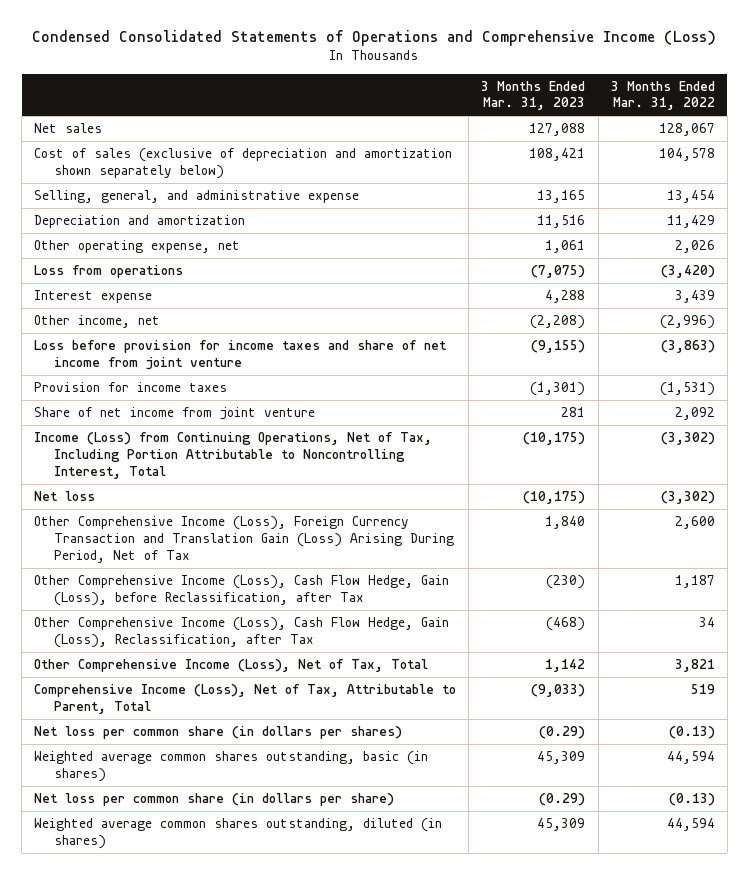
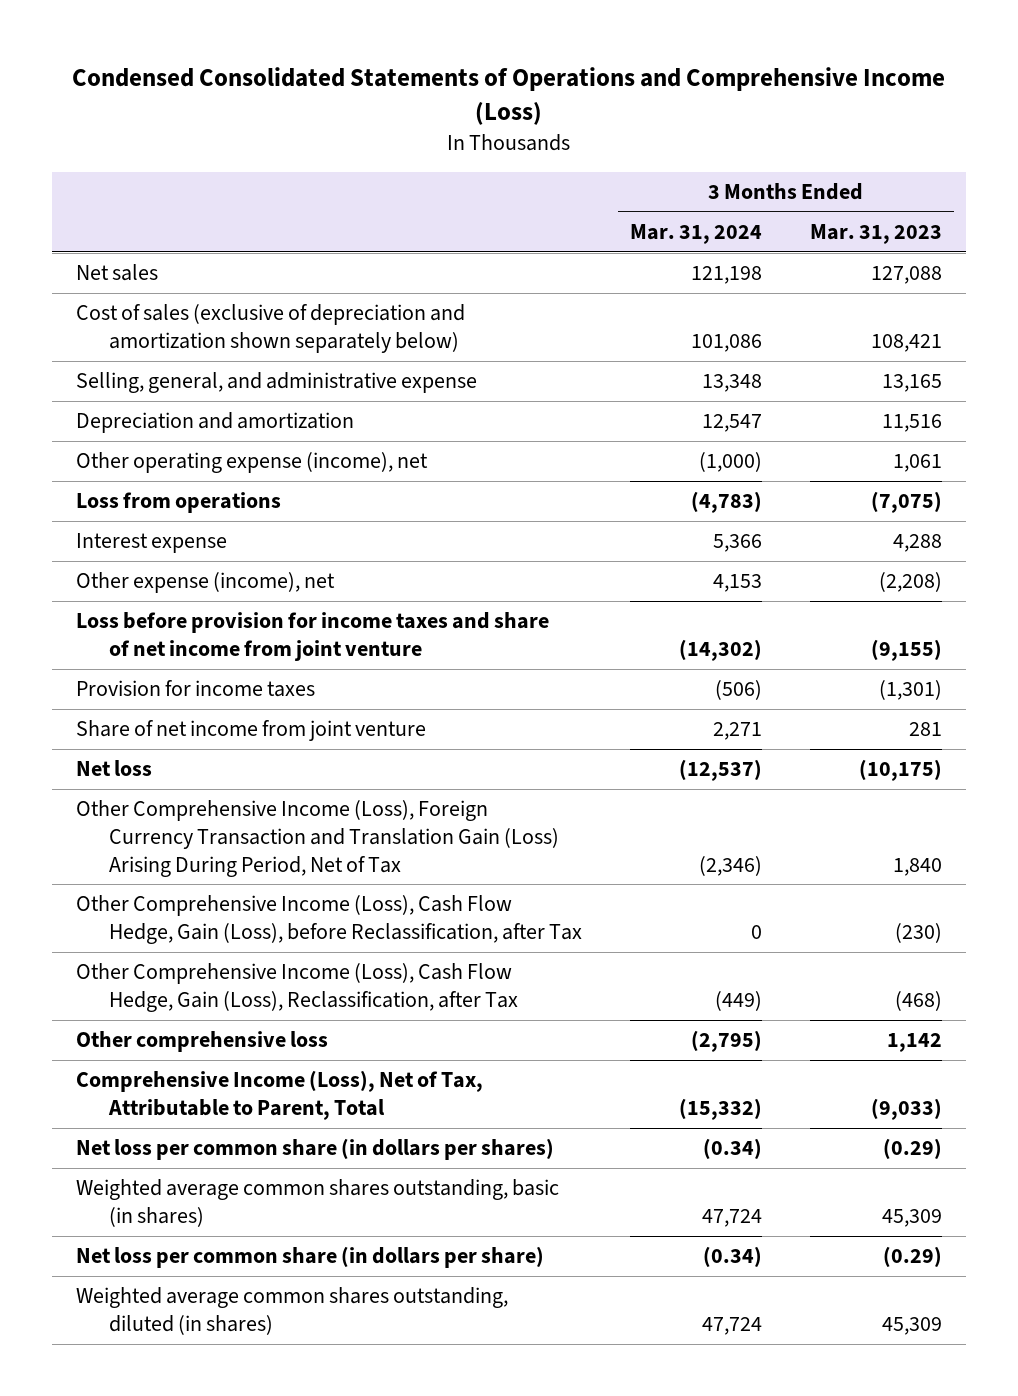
[610,80,715,111] 3 Months Ended Mar. 31, 2022 -> none
none -> [630,223,763,244] Mar. 31, 2024
[34,240,241,254] Other operating expense, net -> [76,452,429,474] Other operating expense (income), net
[34,315,161,329] Other income, net -> [76,572,336,594] Other expense (income), net
[34,432,433,479] Income (Loss) from Continuing Operations, Net of Tax, Including Portion Attributable to Noncontrolling Interest, Total -> none
[34,659,429,673] Other Comprehensive Income (Loss), Net of Tax, Total -> [76,1031,329,1053] Other comprehensive loss

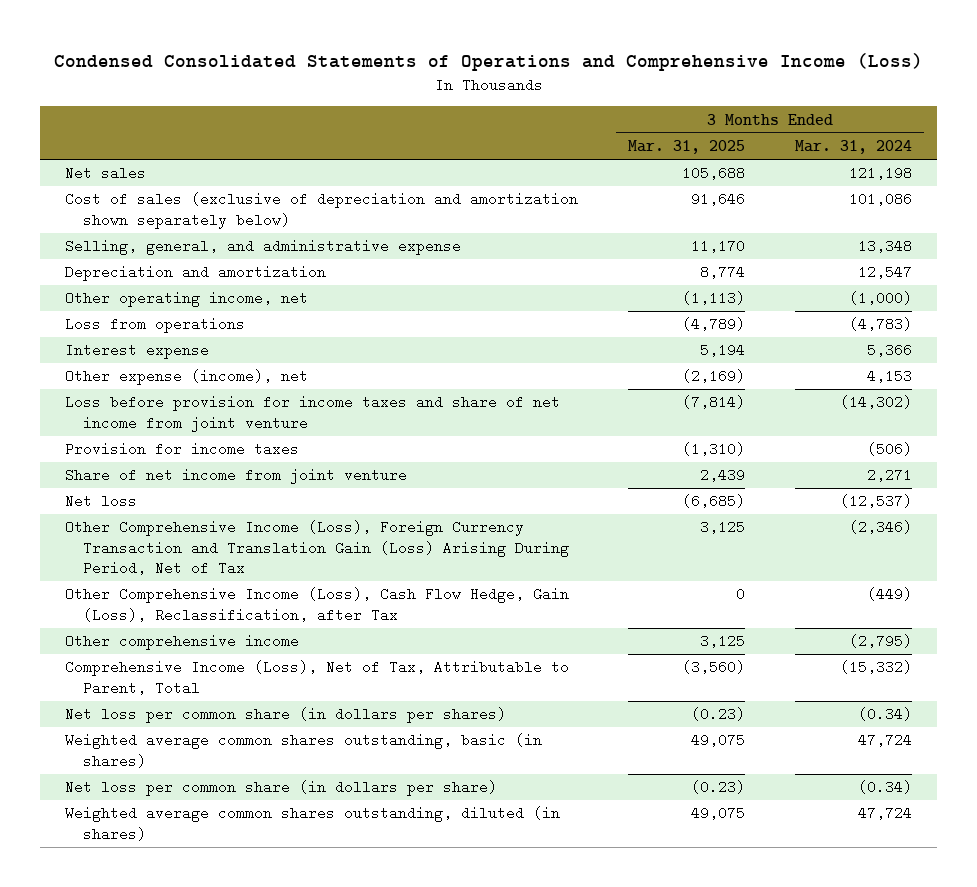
[809,223,942,244] Mar. 31, 2023 -> none
none -> [628,140,746,155] Mar. 31, 2025
[76,452,429,474] Other operating expense (income), net -> [65,291,309,308] Other operating income, net
[76,895,583,944] Other Comprehensive Income (Loss), Cash Flow Hedge, Gain (Loss), before Reclassification, after Tax -> none
[76,1031,329,1053] Other comprehensive loss -> [65,634,300,651] Other comprehensive income

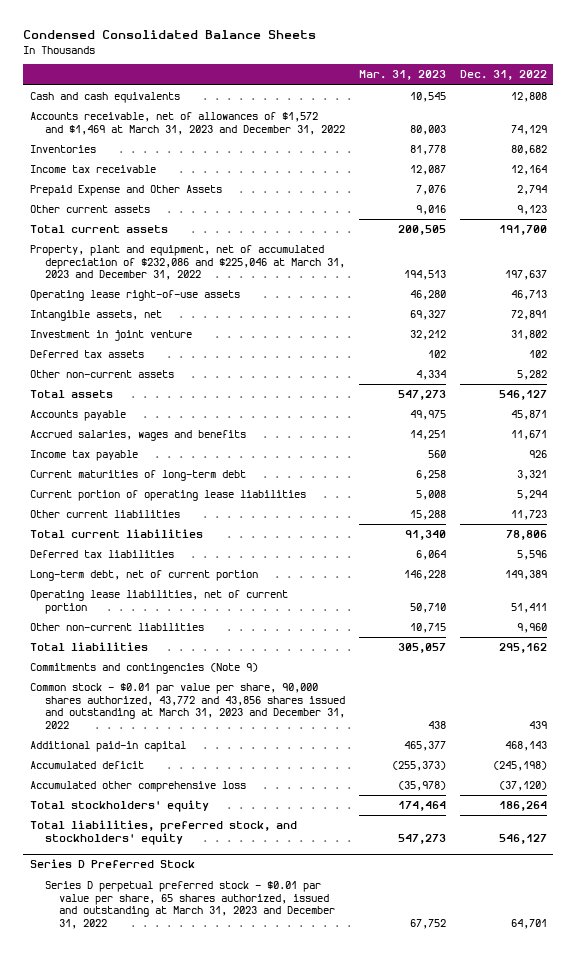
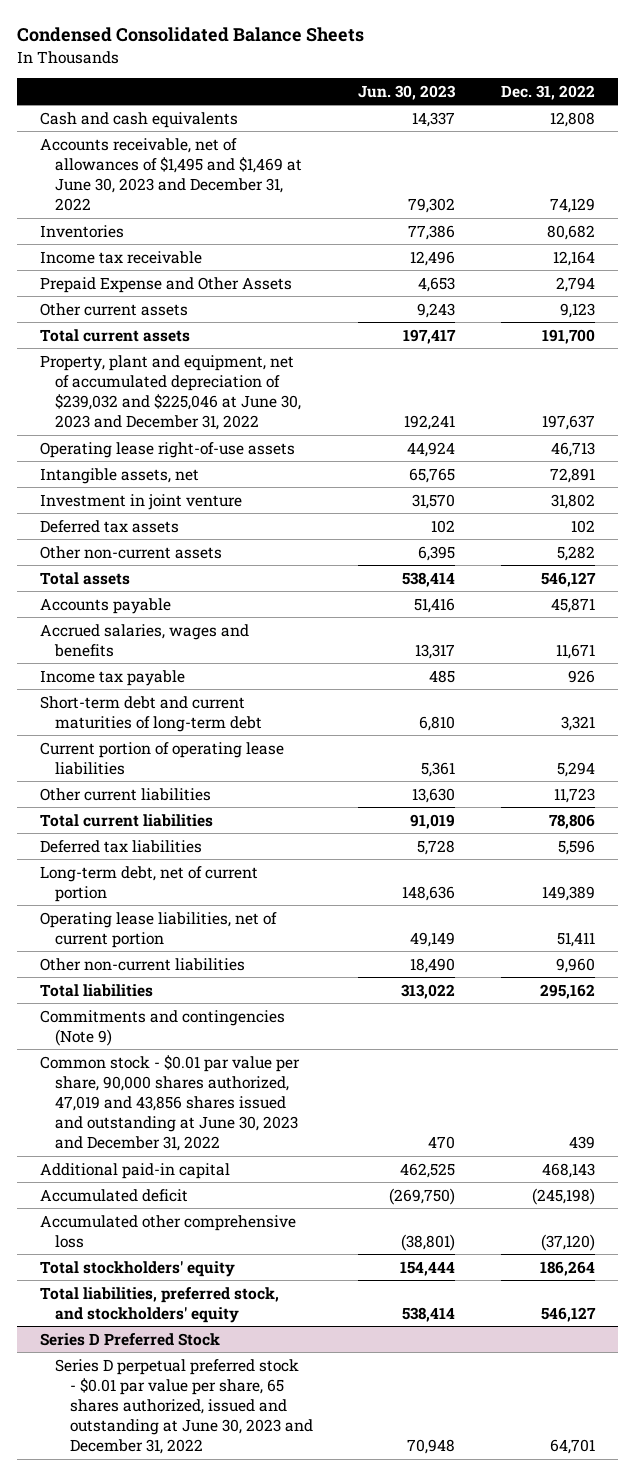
[358,70,446,81] Mar. 31, 2023 -> none
none -> [358,84,457,100] Jun. 30, 2023
[29,112,345,135] Accounts receivable, net of allowances of $1,572 and $1,469 at March 31, 2023 and December 31, 2022 -> [39,137,302,212] Accounts receivable, net of allowances of $1,495 and $1,469 at June 30, 2023 and December 31, 2022
[29,245,345,281] Property, plant and equipment, net of accumulated depreciation of $232,086 and $225,046 at March 31, 2023 and December 31, 2022 -> [39,354,301,431] Property, plant and equipment, net of accumulated depreciation of $239,032 and $225,046 at June 30, 2023 and December 31, 2022
[29,470,246,482] Current maturities of long-term debt -> [39,695,262,732] Short-term debt and current maturities of long-term debt
[29,683,345,729] Common stock - $0.01 par value per share, 90,000 shares authorized, 43,772 and 43,856 shares issued and outstanding at March 31, 2023 and December 31, 2022 -> [39,1054,300,1152] Common stock - $0.01 par value per share, 90,000 shares authorized, 47,019 and 43,856 shares issued and outstanding at June 30, 2023 and December 31, 2022
[44,881,336,929] Series D perpetual preferred stock - $0.01 par value per share, 65 shares authorized, issued and outstanding at March 31, 2023 and December 31, 2022 -> [54,1358,313,1455] Series D perpetual preferred stock - $0.01 par value per share, 65 shares authorized, issued and outstanding at June 30, 2023 and December 31, 2022

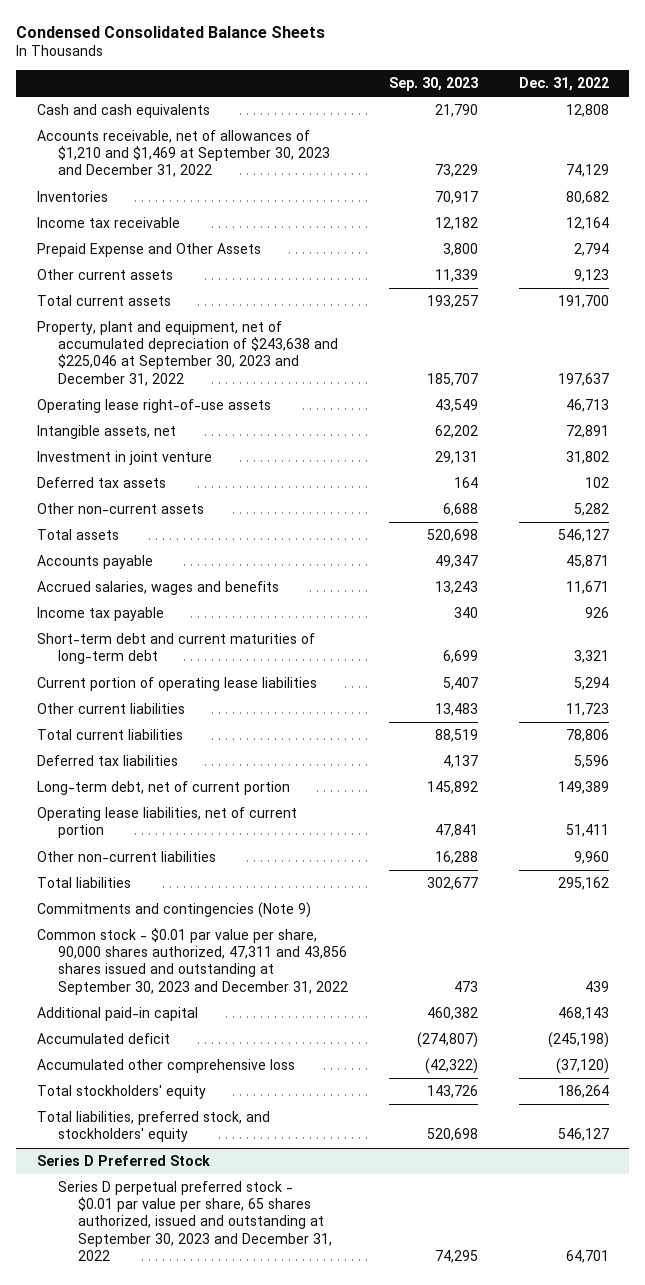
[358,84,457,100] Jun. 30, 2023 -> none
none -> [388,77,478,92] Sep. 30, 2023
[39,137,302,212] Accounts receivable, net of allowances of $1,495 and $1,469 at June 30, 2023 and December 31, 2022 -> [36,130,330,178] Accounts receivable, net of allowances of $1,210 and $1,469 at September 30, 2023 and December 31, 2022
[39,354,301,431] Property, plant and equipment, net of accumulated depreciation of $239,032 and $225,046 at June 30, 2023 and December 31, 2022 -> [36,321,338,386] Property, plant and equipment, net of accumulated depreciation of $243,638 and $225,046 at September 30, 2023 and December 31, 2022
[39,1054,300,1152] Common stock - $0.01 par value per share, 90,000 shares authorized, 47,019 and 43,856 shares issued and outstanding at June 30, 2023 and December 31, 2022 -> [36,928,348,995] Common stock - $0.01 par value per share, 90,000 shares authorized, 47,311 and 43,856 shares issued and outstanding at September 30, 2023 and December 31, 2022
[54,1358,313,1455] Series D perpetual preferred stock - $0.01 par value per share, 65 shares authorized, issued and outstanding at June 30, 2023 and December 31, 2022 -> [57,1181,333,1261] Series D perpetual preferred stock - $0.01 par value per share, 65 shares authorized, issued and outstanding at September 30, 2023 and December 31, 2022

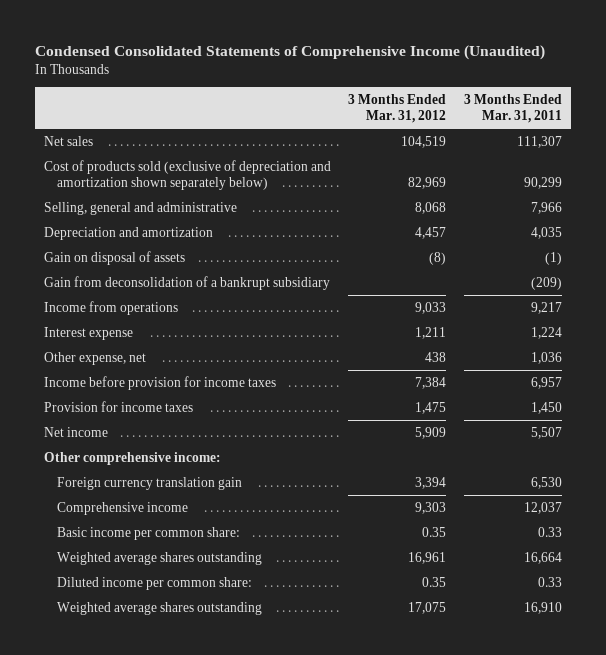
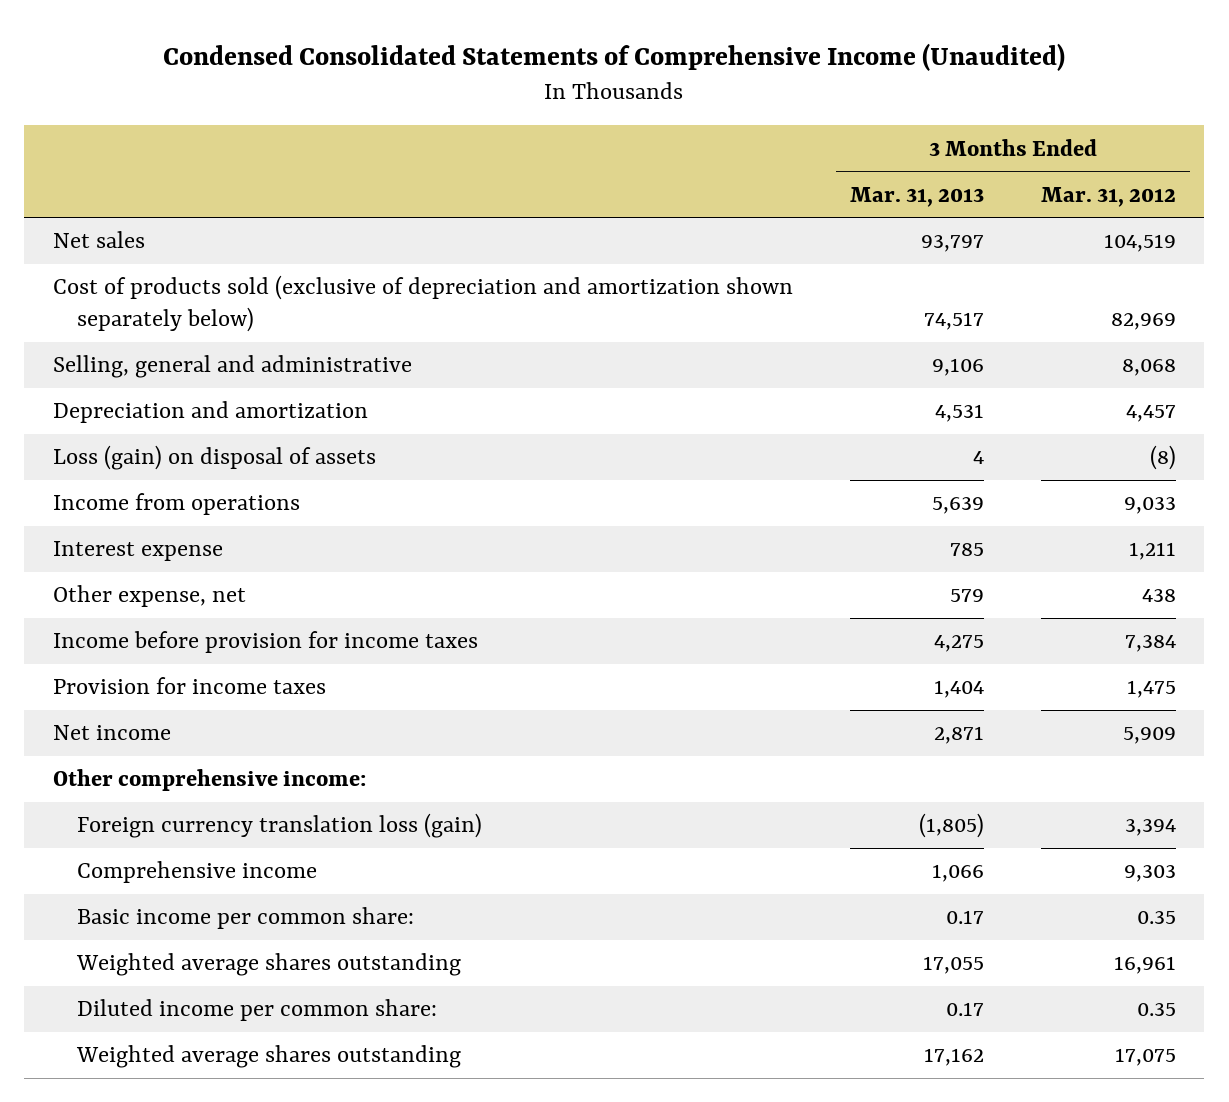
[464,94,563,124] 3 Months Ended Mar. 31, 2011 -> none
none -> [849,186,984,207] Mar. 31, 2013
[43,275,330,290] Gain from deconsolidation of a bankrupt subsidiary -> none
[43,250,185,265] Gain on disposal of assets -> [52,445,376,471] Loss (gain) on disposal of assets
[57,476,243,490] Foreign currency translation gain -> [77,813,483,839] Foreign currency translation loss (gain)

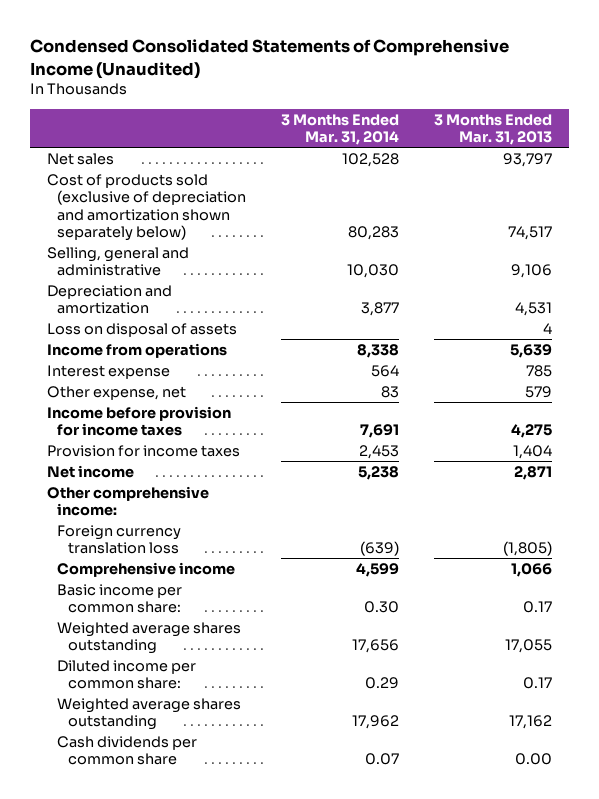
[1040,186,1176,207] Mar. 31, 2012 -> none
none -> [281,113,400,145] 3 Months Ended Mar. 31, 2014
[52,445,376,471] Loss (gain) on disposal of assets -> [46,322,237,337] Loss on disposal of assets
[77,813,483,839] Foreign currency translation loss (gain) -> [57,524,182,555] Foreign currency translation loss
none -> [57,735,198,766] Cash dividends per common share

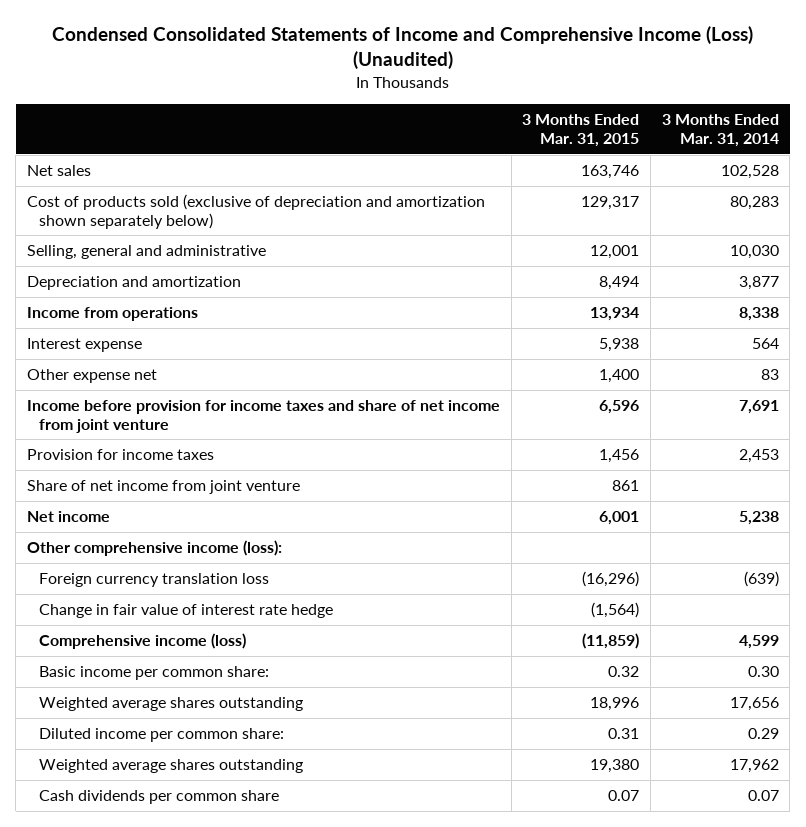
[29,39,509,79] Condensed Consolidated Statements of Comprehensive Income (Unaudited) -> [51,25,753,70] Condensed Consolidated Statements of Income and Comprehensive Income (Loss) (Unaudited)
[433,113,552,145] 3 Months Ended Mar. 31, 2013 -> none
none -> [522,114,640,148] 3 Months Ended Mar. 31, 2015
[46,322,237,337] Loss on disposal of assets -> none
[46,385,186,400] Other expense, net -> [26,369,157,384] Other expense net
[46,405,231,437] Income before provision for income taxes -> [26,400,500,433] Income before provision for income taxes and share of net income from joint venture
none -> [26,480,300,495] Share of net income from joint venture
[46,485,209,517] Other comprehensive income: -> [26,540,282,557] Other comprehensive income (loss):
none -> [38,604,333,619] Change in fair value of interest rate hedge
[57,561,236,577] Comprehensive income -> [38,633,246,650] Comprehensive income (loss)

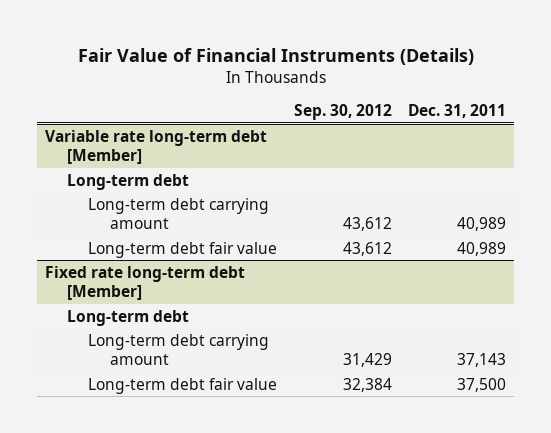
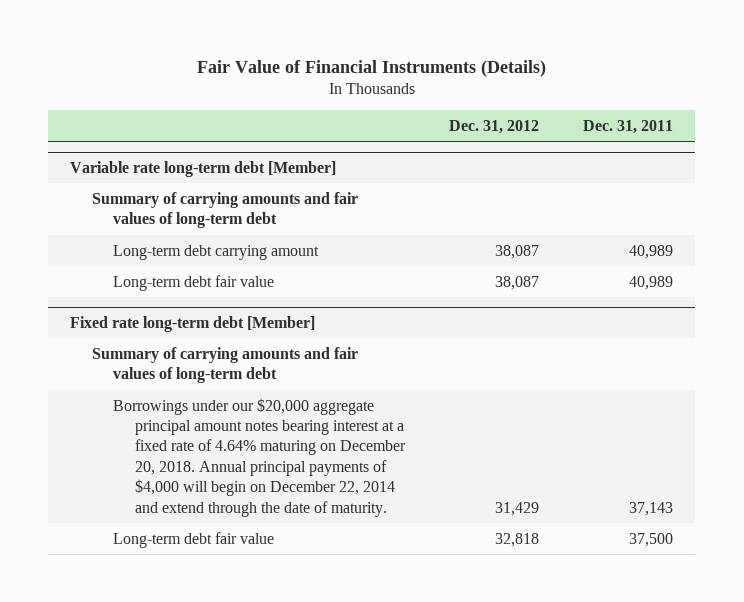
[293,104,392,121] Sep. 30, 2012 -> none
none -> [448,119,539,134] Dec. 31, 2012
[66,173,189,190] Long-term debt -> [91,191,358,229] Summary of carrying amounts and fair values of long-term debt
[66,309,189,326] Long-term debt -> [91,346,358,384] Summary of carrying amounts and fair values of long-term debt
[88,333,270,366] Long-term debt carrying amount -> [113,397,406,517] Borrowings under our $20,000 aggregate principal amount notes bearing interest at a fixed rate of 4.64% maturing on December 20, 2018. Annual principal payments of $4,000 will begin on December 22, 2014 and extend through the date of maturity.

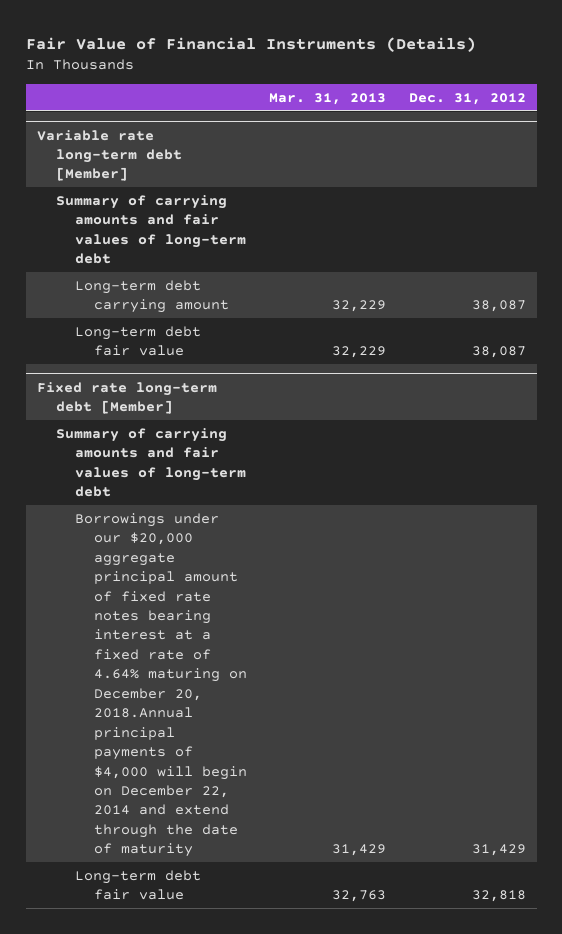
[583,119,674,134] Dec. 31, 2011 -> none
none -> [269,92,387,105] Mar. 31, 2013
[113,397,406,517] Borrowings under our $20,000 aggregate principal amount notes bearing interest at a fixed rate of 4.64% maturing on December 20, 2018. Annual principal payments of $4,000 will begin on December 22, 2014 and extend through the date of maturity. -> [75,512,248,858] Borrowings under our $20,000 aggregate principal amount of fixed rate notes bearing interest at a fixed rate of 4.64% maturing on December 20, 2018.Annual principal payments of $4,000 will begin on December 22, 2014 and extend through the date of maturity

